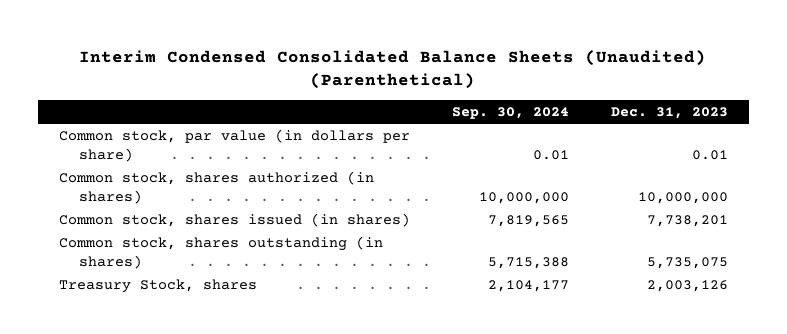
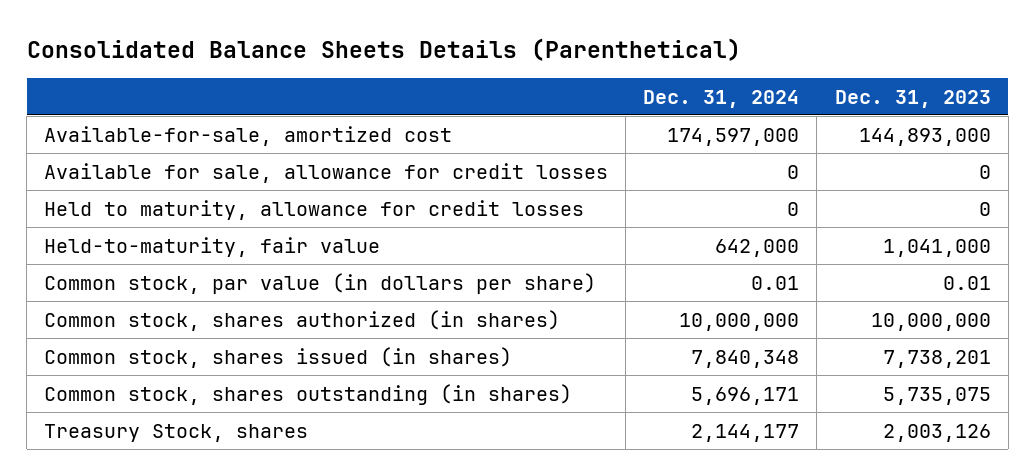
[79,49,707,90] Interim Condensed Consolidated Balance Sheets (Unaudited) (Parenthetical) -> [26,37,741,61] Consolidated Balance Sheets Details (Parenthetical)
[451,106,569,119] Sep. 30, 2024 -> none
none -> [643,89,800,108] Dec. 31, 2024
none -> [44,125,453,146] Available-for-sale, amortized cost
none -> [44,162,609,183] Available for sale, allowance for credit losses
none -> [44,199,585,220] Held to maturity, allowance for credit losses
none -> [44,236,381,257] Held-to-maturity, fair value

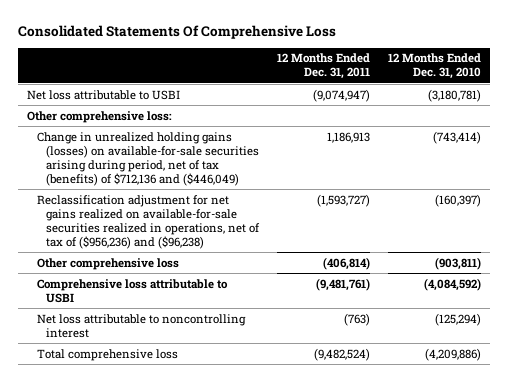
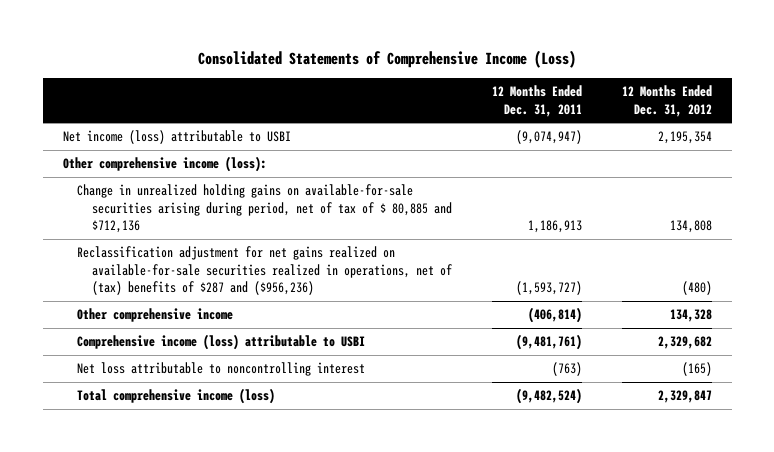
[17,25,336,40] Consolidated Statements Of Comprehensive Loss -> [198,50,577,69] Consolidated Statements of Comprehensive Income (Loss)
[387,53,481,80] 12 Months Ended Dec. 31, 2010 -> none
none -> [621,85,712,117] 12 Months Ended Dec. 31, 2012
[26,89,180,100] Net loss attributable to USBI -> [62,130,291,145] Net income (loss) attributable to USBI
[26,110,172,123] Other comprehensive loss: -> [62,156,267,173] Other comprehensive income (loss):
[36,131,260,186] Change in unrealized holding gains (losses) on available-for-sale securities arising during period, net of tax (benefits) of $712,136 and ($446,049) -> [77,184,453,233] Change in unrealized holding gains on available-for-sale securities arising during period, net of tax of $ 80,885 and $712,136
[36,194,261,249] Reclassification adjustment for net gains realized on available-for-sale securities realized in operations, net of tax of ($956,236) and ($96,238) -> [77,246,453,295] Reclassification adjustment for net gains realized on available-for-sale securities realized in operations, net of (tax) benefits of $287 and ($956,236)
[36,257,179,270] Other comprehensive loss -> [77,308,234,323] Other comprehensive income
[36,278,228,303] Comprehensive loss attributable to USBI -> [77,334,366,351] Comprehensive income (loss) attributable to USBI
[36,348,178,361] Total comprehensive loss -> [77,388,276,405] Total comprehensive income (loss)

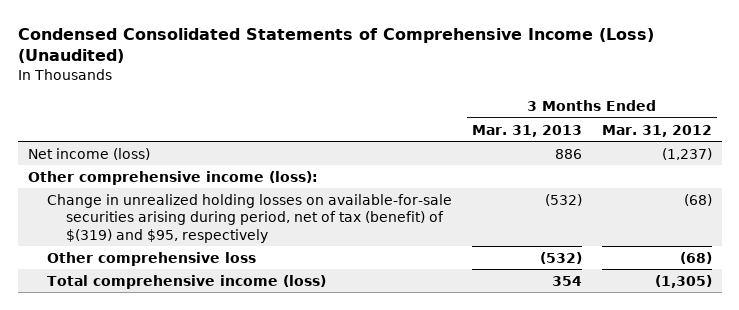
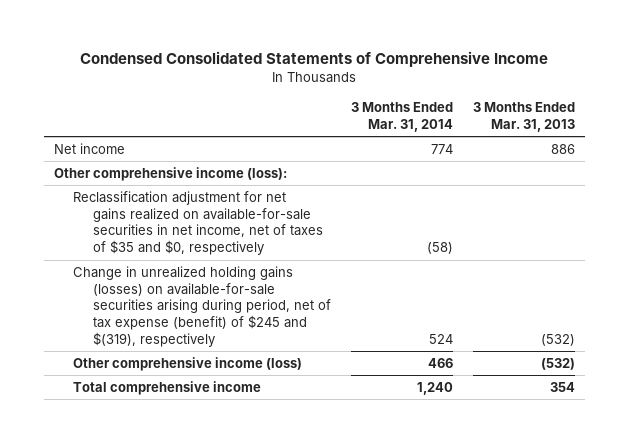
[17,27,654,64] Condensed Consolidated Statements of Comprehensive Income (Loss) (Unaudited) -> [80,51,549,68] Condensed Consolidated Statements of Comprehensive Income
[601,124,712,137] Mar. 31, 2012 -> none
none -> [350,102,453,133] 3 Months Ended Mar. 31, 2014
[27,147,150,160] Net income (loss) -> [54,142,126,154] Net income
none -> [73,190,323,256] Reclassification adjustment for net gains realized on available-for-sale securities in net income, net of taxes of $35 and $0, respectively
[46,193,452,243] Change in unrealized holding losses on available-for-sale securities arising during period, net of tax (benefit) of $(319) and $95, respectively -> [73,265,331,348] Change in unrealized holding gains (losses) on available-for-sale securities arising during period, net of tax expense (benefit) of $245 and $(319), respectively
[46,251,256,266] Other comprehensive loss -> [73,356,303,371] Other comprehensive income (loss)
[46,274,326,289] Total comprehensive income (loss) -> [73,380,262,395] Total comprehensive income

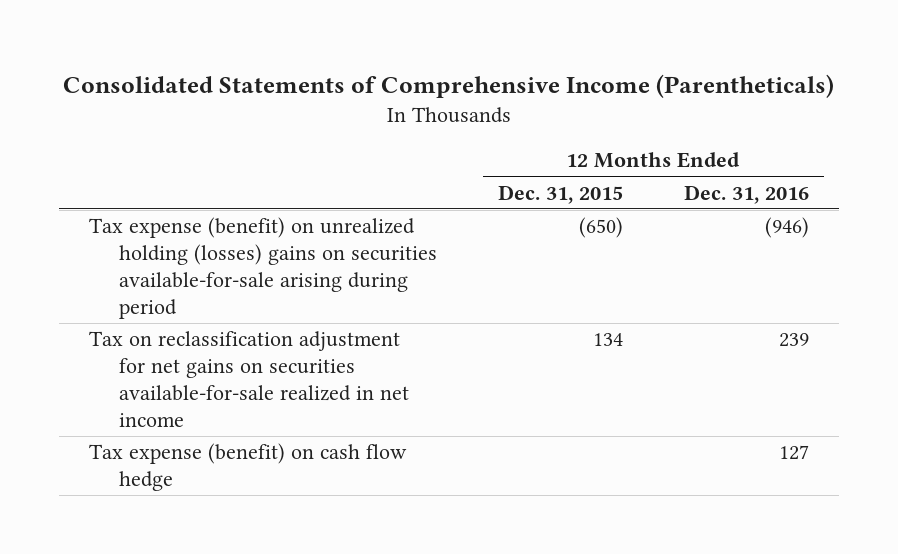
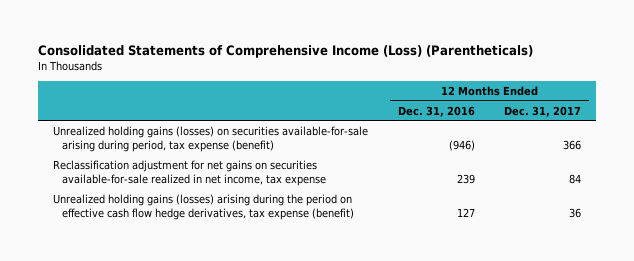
[63,73,835,98] Consolidated Statements of Comprehensive Income (Parentheticals) -> [37,45,533,59] Consolidated Statements of Comprehensive Income (Loss) (Parentheticals)
[497,184,623,204] Dec. 31, 2015 -> none
none -> [504,105,582,117] Dec. 31, 2017
[89,217,437,320] Tax expense (benefit) on unrealized holding (losses) gains on securities available-for-sale arising during period -> [52,125,368,153] Unrealized holding gains (losses) on securities available-for-sale arising during period, tax expense (benefit)
[89,331,409,428] Tax on reclassification adjustment for net gains on securities available-for-sale realized in net income -> [52,159,327,187] Reclassification adjustment for net gains on securities available-for-sale realized in net income, tax expense
[89,443,408,492] Tax expense (benefit) on cash flow hedge -> [52,193,355,221] Unrealized holding gains (losses) arising during the period on effective cash flow hedge derivatives, tax expense (benefit)

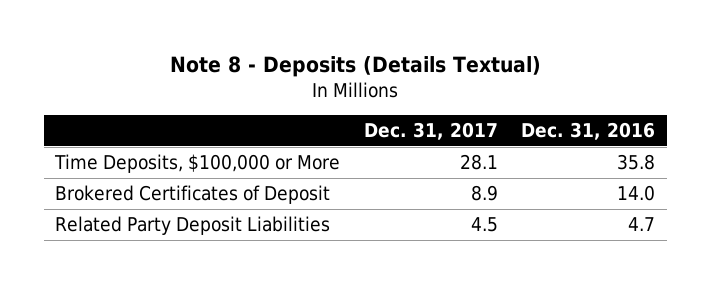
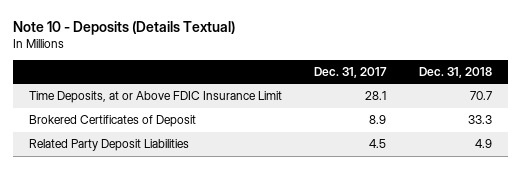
[170,56,542,78] Note 8 - Deposits (Details Textual) -> [13,20,236,35] Note 10 - Deposits (Details Textual)
[520,122,655,141] Dec. 31, 2016 -> none
none -> [418,66,492,78] Dec. 31, 2018
[54,154,341,174] Time Deposits, $100,000 or More -> [29,91,283,104] Time Deposits, at or Above FDIC Insurance Limit

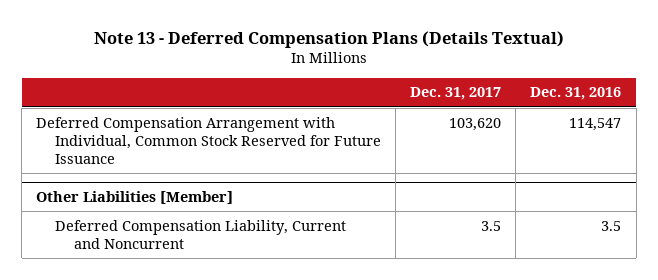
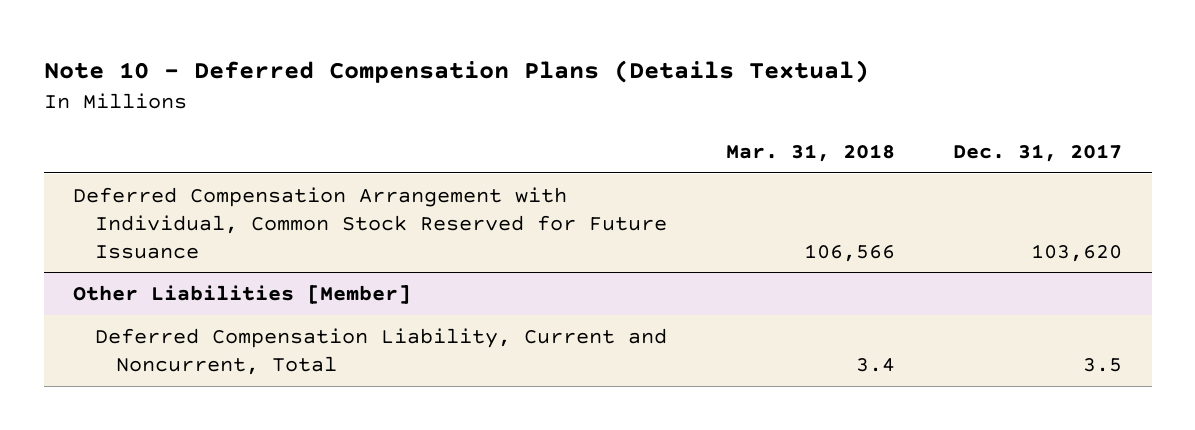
[93,30,564,48] Note 13 - Deferred Compensation Plans (Details Textual) -> [43,59,869,83] Note 10 - Deferred Compensation Plans (Details Textual)
[530,87,622,101] Dec. 31, 2016 -> none
none -> [725,143,895,162] Mar. 31, 2018
[55,219,347,249] Deferred Compensation Liability, Current and Noncurrent -> [94,327,667,375] Deferred Compensation Liability, Current and Noncurrent, Total

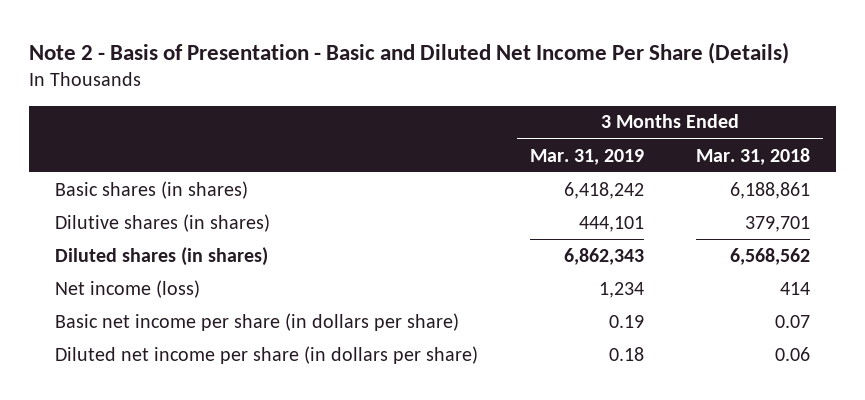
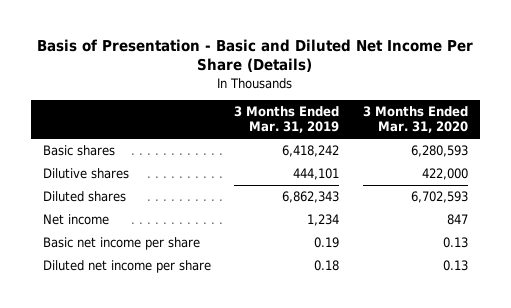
[29,41,790,64] Note 2 - Basis of Presentation - Basic and Diluted Net Income Per Share (Details) -> [37,38,474,73] Basis of Presentation - Basic and Diluted Net Income Per Share (Details)
[696,147,811,165] Mar. 31, 2018 -> none
none -> [363,106,469,134] 3 Months Ended Mar. 31, 2020
[55,180,249,199] Basic shares (in shares) -> [42,145,115,157] Basic shares
[55,213,271,232] Dilutive shares (in shares) -> [42,168,129,180] Dilutive shares
[55,246,269,266] Diluted shares (in shares) -> [42,191,126,203] Diluted shares
[55,279,201,298] Net income (loss) -> [42,214,109,226] Net income
[55,312,460,331] Basic net income per share (in dollars per share) -> [42,237,200,251] Basic net income per share
[55,345,479,364] Diluted net income per share (in dollars per share) -> [42,260,211,274] Diluted net income per share

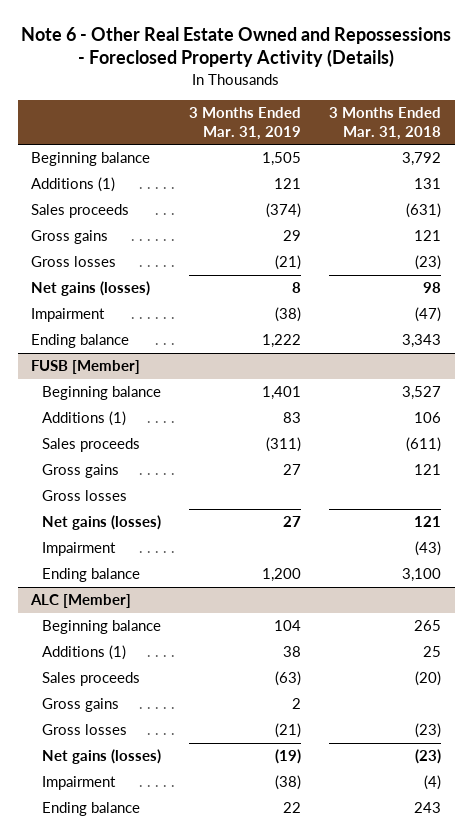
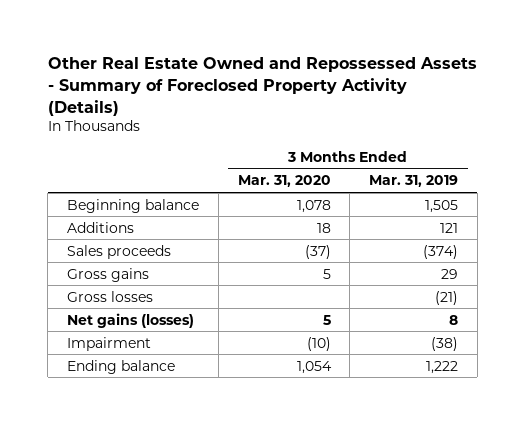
[21,26,452,68] Note 6 - Other Real Estate Owned and Repossessions - Foreclosed Property Activity (Details) -> [47,57,477,116] Other Real Estate Owned and Repossessed Assets - Summary of Foreclosed Property Activity (Details)
[328,106,441,140] 3 Months Ended Mar. 31, 2018 -> none
none -> [237,175,331,188] Mar. 31, 2020
[31,177,116,193] Additions (1) -> [67,221,135,233] Additions
[31,360,141,375] FUSB [Member] -> none
[42,386,162,401] Beginning balance -> none
[42,411,127,427] Additions (1) -> none
[42,438,141,453] Sales proceeds -> none
[42,464,120,479] Gross gains -> none
[42,490,128,502] Gross losses -> none
[42,515,162,531] Net gains (losses) -> none
[42,542,117,557] Impairment -> none
[42,568,141,583] Ending balance -> none
[30,594,132,609] ALC [Member] -> none
[42,620,162,635] Beginning balance -> none
[42,645,127,661] Additions (1) -> none
[42,672,141,687] Sales proceeds -> none
[42,698,120,713] Gross gains -> none
[42,724,128,736] Gross losses -> none
[42,749,162,765] Net gains (losses) -> none
[42,776,117,791] Impairment -> none
[42,802,141,817] Ending balance -> none

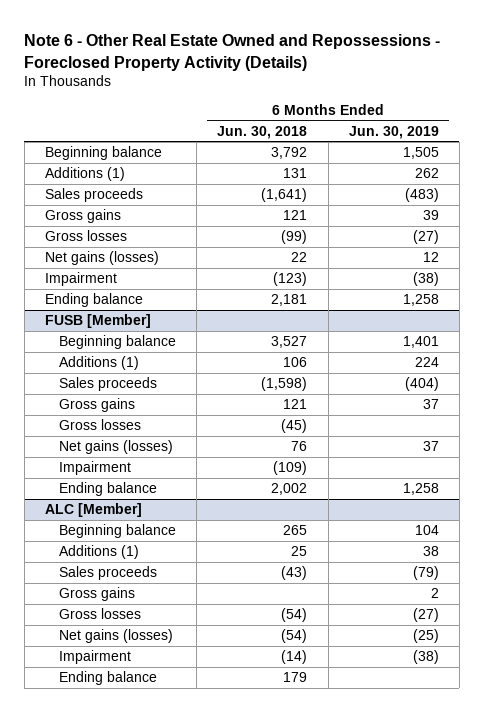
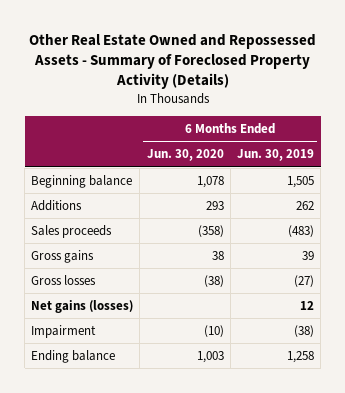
[24,34,441,71] Note 6 - Other Real Estate Owned and Repossessions - Foreclosed Property Activity (Details) -> [28,33,316,90] Other Real Estate Owned and Repossessed Assets - Summary of Foreclosed Property Activity (Details)
[217,125,308,139] Jun. 30, 2018 -> none
none -> [146,149,224,162] Jun. 30, 2020
[45,167,126,182] Additions (1) -> [31,199,83,211] Additions
[45,314,152,329] FUSB [Member] -> none
[59,335,177,350] Beginning balance -> none
[59,356,140,371] Additions (1) -> none
[59,377,158,392] Sales proceeds -> none
[59,398,136,413] Gross gains -> none
[59,419,142,431] Gross losses -> none
[59,440,174,455] Net gains (losses) -> none
[59,461,132,476] Impairment -> none
[59,482,158,497] Ending balance -> none
[45,503,143,518] ALC [Member] -> none
[59,524,177,539] Beginning balance -> none
[59,545,140,560] Additions (1) -> none
[59,566,158,581] Sales proceeds -> none
[59,587,136,602] Gross gains -> none
[59,608,142,620] Gross losses -> none
[59,629,174,644] Net gains (losses) -> none
[59,650,132,665] Impairment -> none
[59,671,158,686] Ending balance -> none

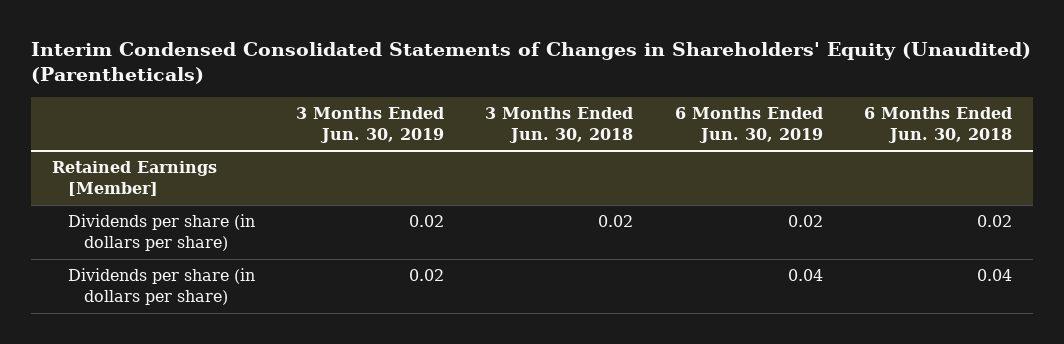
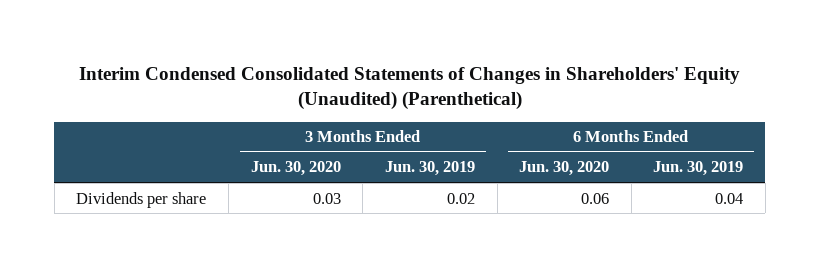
[30,41,1031,84] Interim Condensed Consolidated Statements of Changes in Shareholders' Equity (Unaudited) (Parentheticals) -> [78,66,740,111] Interim Condensed Consolidated Statements of Changes in Shareholders' Equity (Unaudited) (Parenthetical)
[485,107,634,143] 3 Months Ended Jun. 30, 2018 -> none
[864,107,1013,143] 6 Months Ended Jun. 30, 2018 -> none
none -> [250,161,341,177] Jun. 30, 2020
none -> [519,161,610,177] Jun. 30, 2020
[51,161,217,197] Retained Earnings [Member] -> none
[67,268,255,306] Dividends per share (in dollars per share) -> none
[67,214,255,252] Dividends per share (in dollars per share) -> [76,191,207,208] Dividends per share
[787,215,823,228] 0.02 -> [715,192,744,204] 0.04

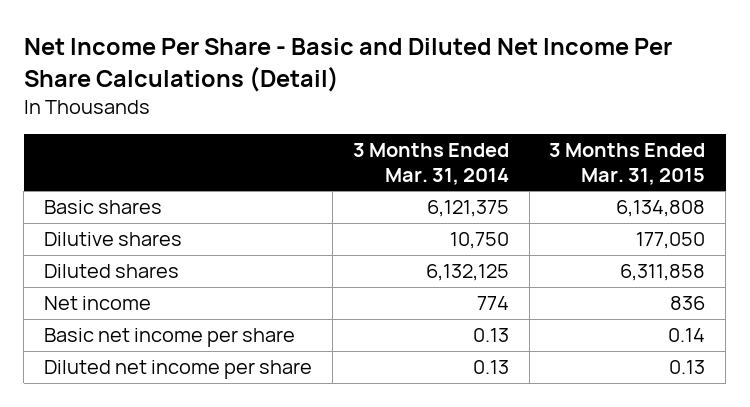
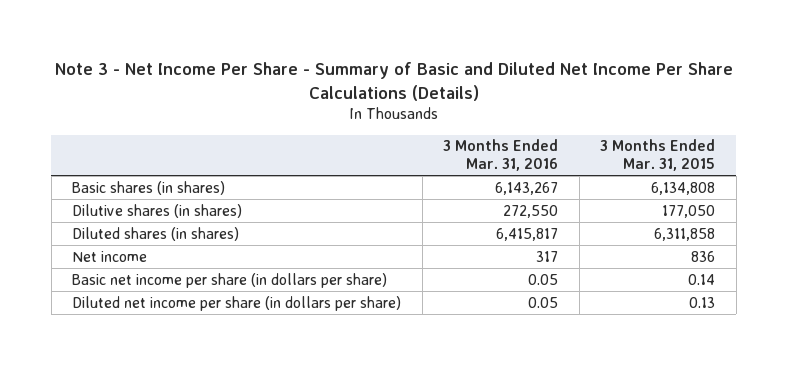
[23,38,672,92] Net Income Per Share - Basic and Diluted Net Income Per Share Calculations (Detail) -> [54,61,733,101] Note 3 - Net Income Per Share - Summary of Basic and Diluted Net Income Per Share Calculations (Details)
[352,143,509,185] 3 Months Ended Mar. 31, 2014 -> none
none -> [443,139,559,172] 3 Months Ended Mar. 31, 2016
[44,264,180,279] Diluted shares -> none
[44,200,163,215] Basic shares -> [72,180,226,195] Basic shares (in shares)
none -> [72,203,243,218] Dilutive shares (in shares)
[44,232,183,247] Dilutive shares -> [72,226,240,241] Diluted shares (in shares)
[636,232,706,250] 177,050 -> [654,227,716,241] 6,311,858
[44,328,296,348] Basic net income per share -> [72,272,388,288] Basic net income per share (in dollars per share)
[44,360,313,380] Diluted net income per share -> [72,295,402,311] Diluted net income per share (in dollars per share)

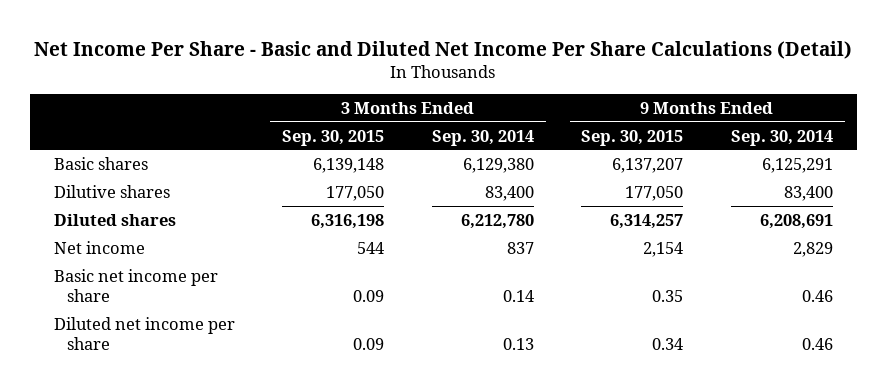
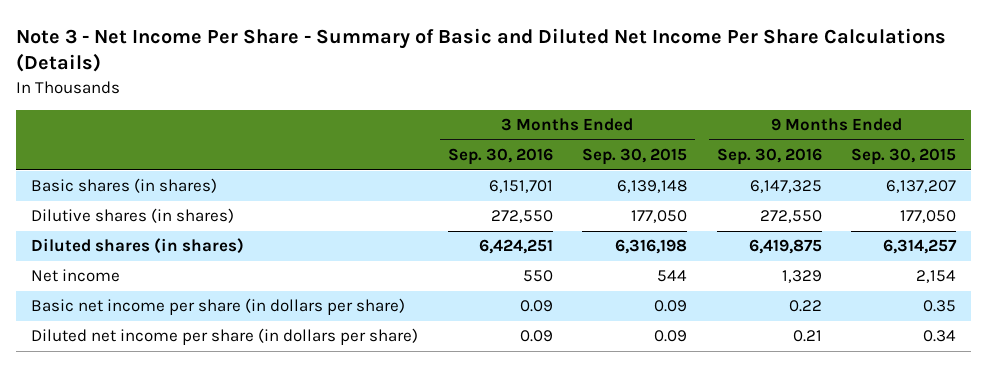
[34,40,853,59] Net Income Per Share - Basic and Diluted Net Income Per Share Calculations (Detail) -> [16,27,947,73] Note 3 - Net Income Per Share - Summary of Basic and Diluted Net Income Per Share Calculations (Details)
[431,129,534,146] Sep. 30, 2014 -> none
[730,129,833,146] Sep. 30, 2014 -> none
none -> [447,148,553,166] Sep. 30, 2016
none -> [716,148,822,166] Sep. 30, 2016
[53,156,148,170] Basic shares -> [30,178,217,194] Basic shares (in shares)
[53,184,170,198] Dilutive shares -> [30,208,234,224] Dilutive shares (in shares)
[53,213,176,226] Diluted shares -> [30,238,244,255] Diluted shares (in shares)
[53,268,218,303] Basic net income per share -> [30,298,405,316] Basic net income per share (in dollars per share)
[53,316,235,351] Diluted net income per share -> [30,328,418,346] Diluted net income per share (in dollars per share)

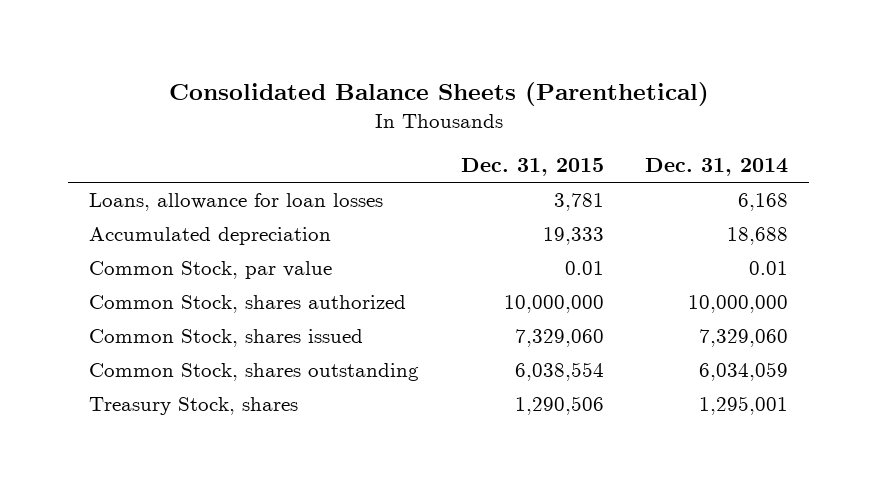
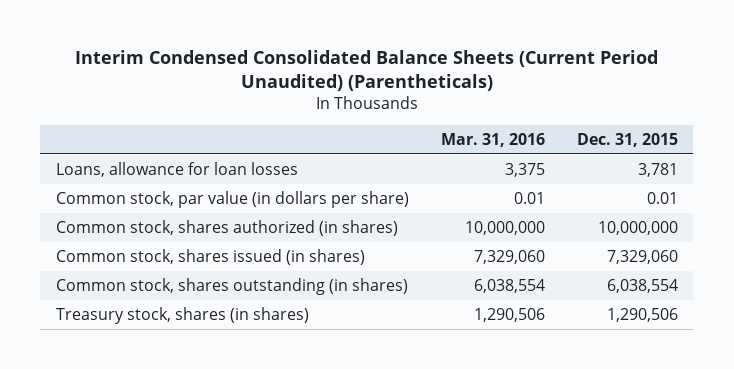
[168,82,709,107] Consolidated Balance Sheets (Parenthetical) -> [74,50,658,92] Interim Condensed Consolidated Balance Sheets (Current Period Unaudited) (Parentheticals)
[645,158,789,177] Dec. 31, 2014 -> none
none -> [440,132,545,147] Mar. 31, 2016
[89,227,332,246] Accumulated depreciation -> none
[89,261,333,280] Common Stock, par value -> [56,190,410,208] Common stock, par value (in dollars per share)
[89,295,407,314] Common Stock, shares authorized -> [56,219,399,236] Common stock, shares authorized (in shares)
[89,329,364,348] Common Stock, shares issued -> [56,248,366,265] Common stock, shares issued (in shares)
[89,363,420,382] Common Stock, shares outstanding -> [56,277,409,295] Common stock, shares outstanding (in shares)
[89,397,299,416] Treasury Stock, shares -> [56,306,310,324] Treasury stock, shares (in shares)

